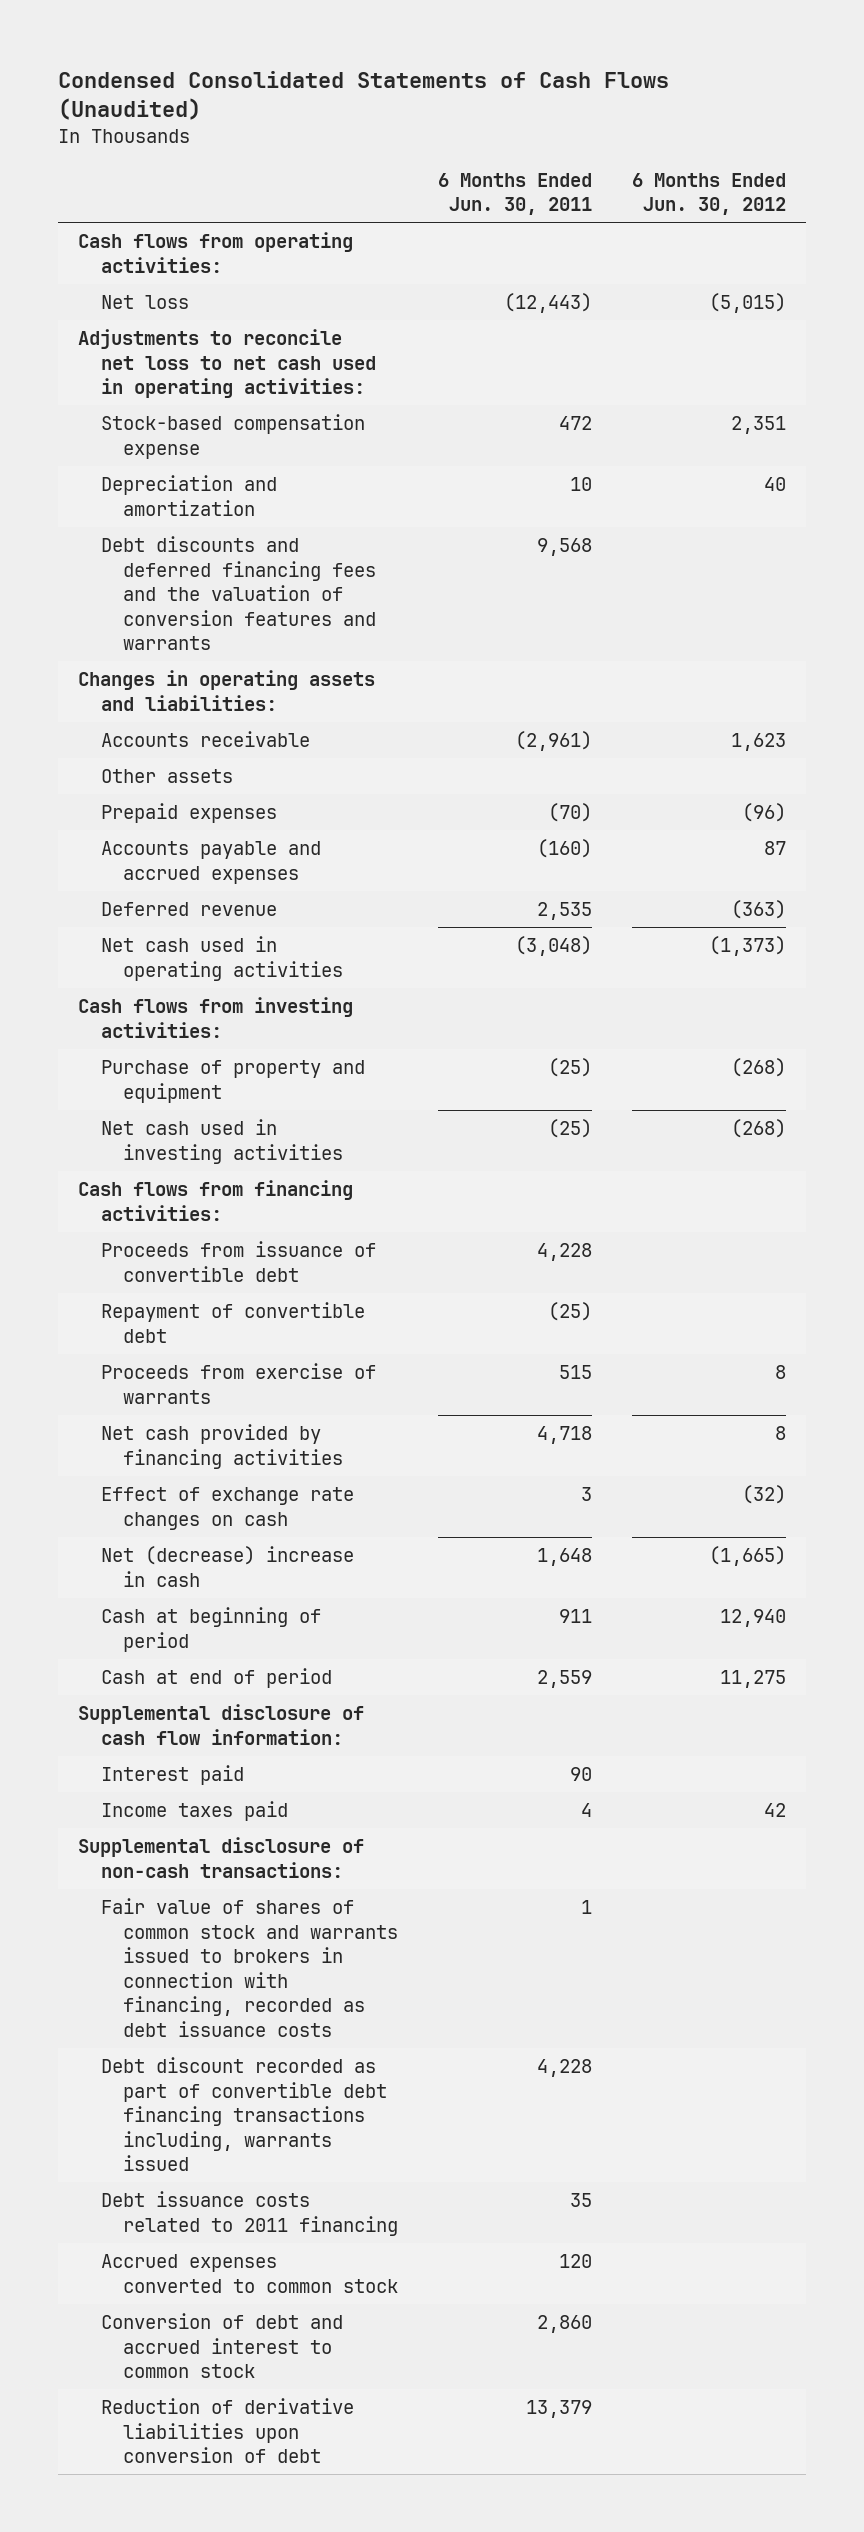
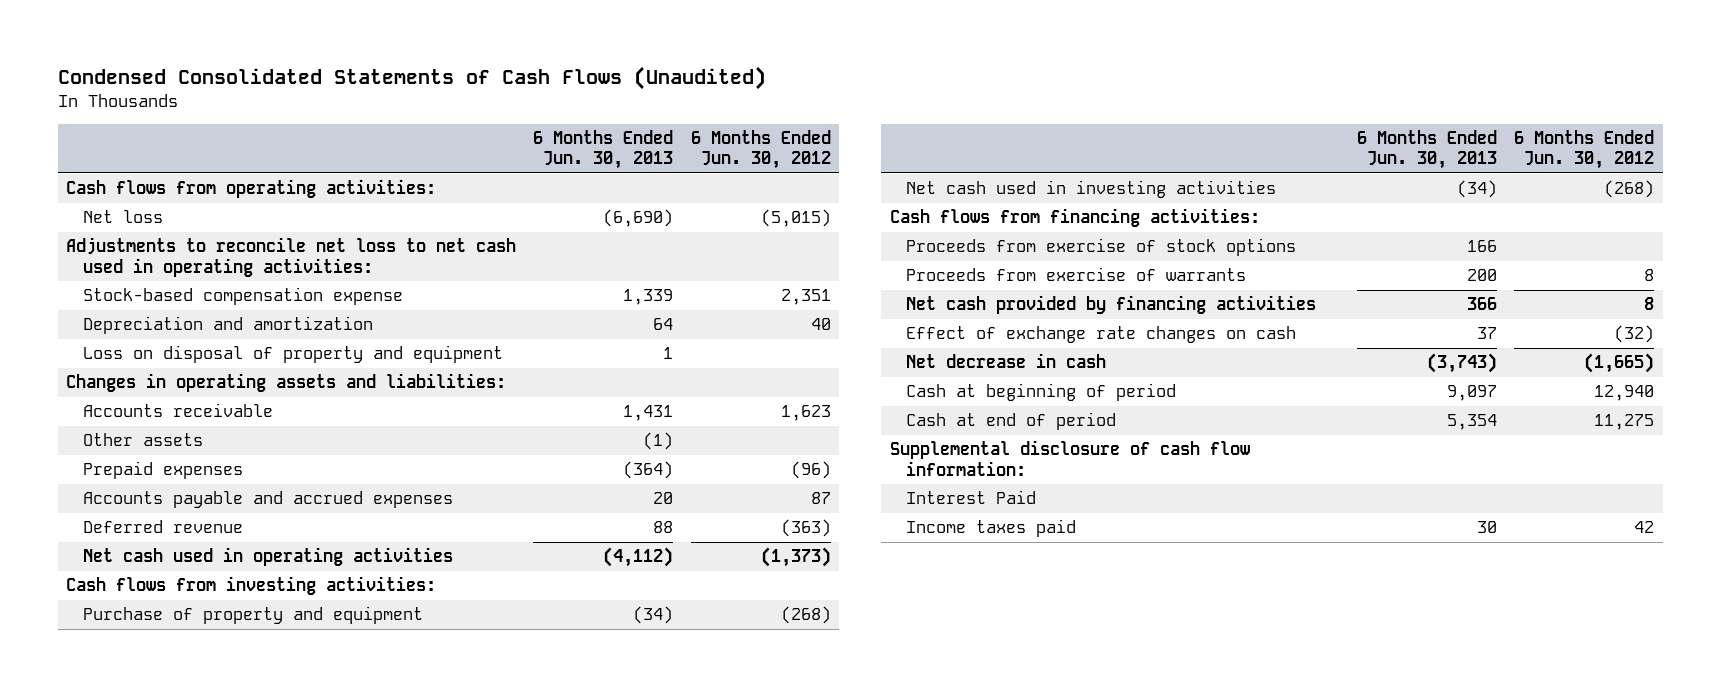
[438,172,593,216] 6 Months Ended Jun. 30, 2011 -> none
none -> [533,129,674,170] 6 Months Ended Jun. 30, 2013
[100,536,377,651] Debt discounts and deferred financing fees and the valuation of conversion features and warrants -> none
none -> [82,345,503,364] Loss on disposal of property and equipment
[100,1241,376,1282] Proceeds from issuance of convertible debt -> none
[100,1302,365,1343] Repayment of convertible debt -> none
none -> [906,238,1297,257] Proceeds from exercise of stock options
[100,1546,354,1587] Net (decrease) increase in cash -> [906,353,1107,369] Net decrease in cash
[100,1765,244,1786] Interest paid -> [906,490,1037,505] Interest Paid
[78,1837,365,1878] Supplemental disclosure of non-cash transactions: -> none
[100,1898,399,2037] Fair value of shares of common stock and warrants issued to brokers in connection with financing, recorded as debt issuance costs -> none
[100,2057,388,2172] Debt discount recorded as part of convertible debt financing transactions including, warrants issued -> none
[100,2191,399,2236] Debt issuance costs related to 2011 financing -> none
[100,2254,399,2293] Accrued expenses converted to common stock -> none
[100,2313,343,2379] Conversion of debt and accrued interest to common stock -> none
[100,2398,354,2464] Reduction of derivative liabilities upon conversion of debt -> none

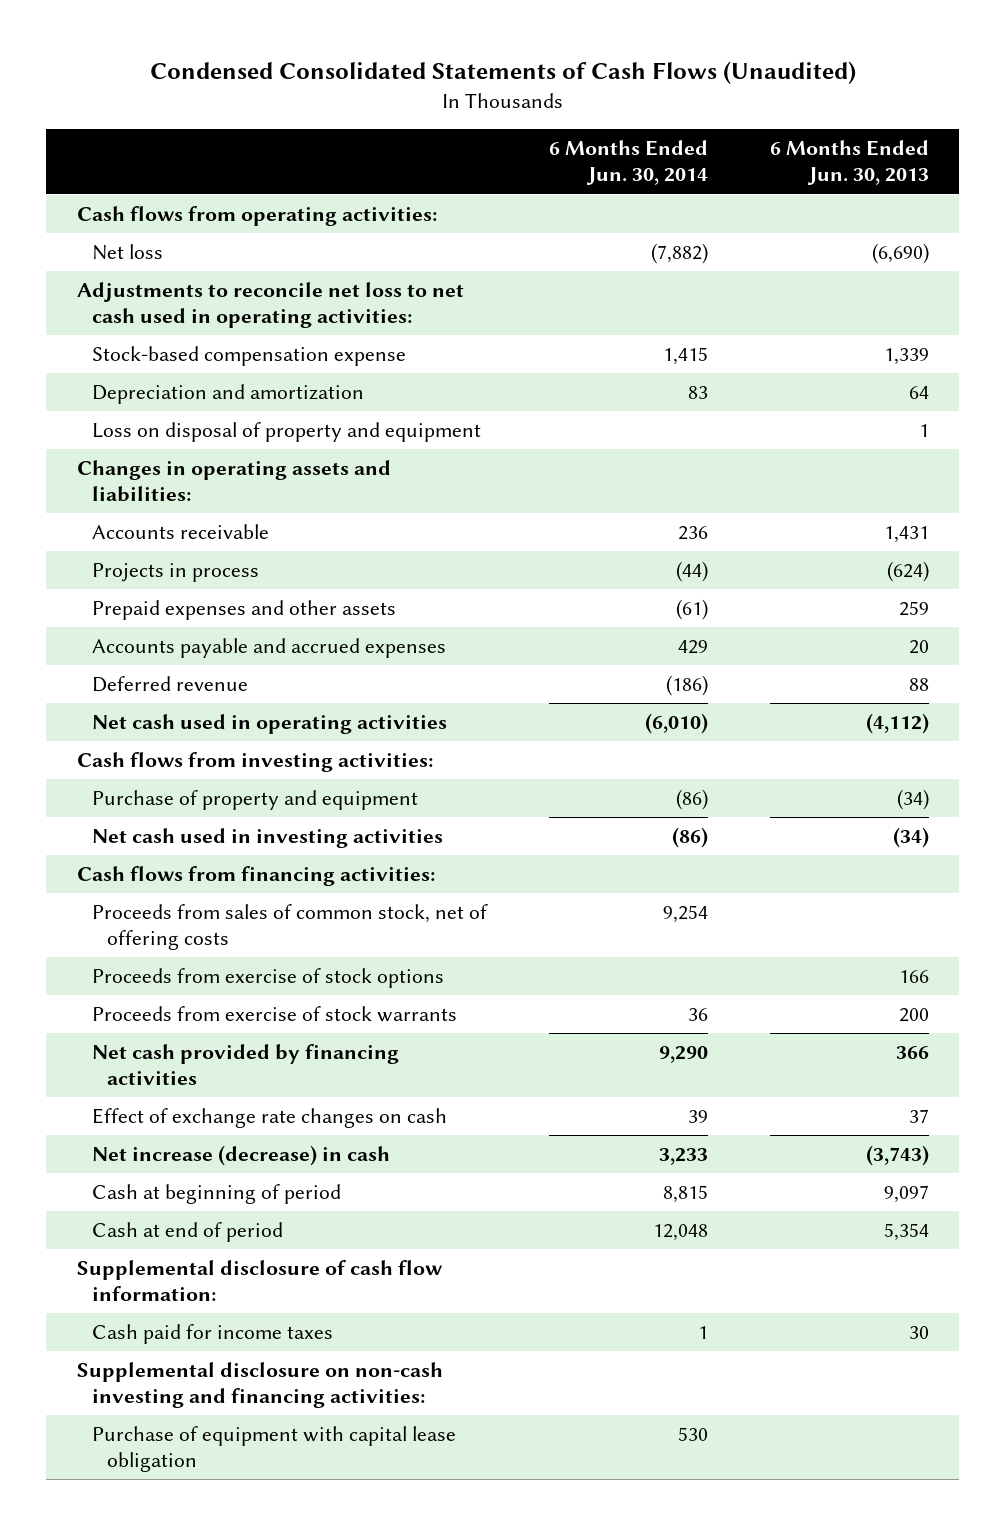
[690,129,831,170] 6 Months Ended Jun. 30, 2012 -> none
none -> [548,140,708,186] 6 Months Ended Jun. 30, 2014
[82,433,203,447] Other assets -> none
[82,461,243,480] Prepaid expenses -> none
none -> [92,563,260,583] Projects in process
none -> [92,600,397,621] Prepaid expenses and other assets
none -> [92,904,489,951] Proceeds from sales of common stock, net of offering costs
[906,267,1247,282] Proceeds from exercise of warrants -> [92,1006,458,1023] Proceeds from exercise of stock warrants
[906,353,1107,369] Net decrease in cash -> [92,1145,391,1167] Net increase (decrease) in cash
[906,490,1037,505] Interest Paid -> none
[906,519,1077,538] Income taxes paid -> [92,1324,334,1345] Cash paid for income taxes
none -> [76,1362,443,1409] Supplemental disclosure on non-cash investing and financing activities:
none -> [92,1426,457,1473] Purchase of equipment with capital lease obligation

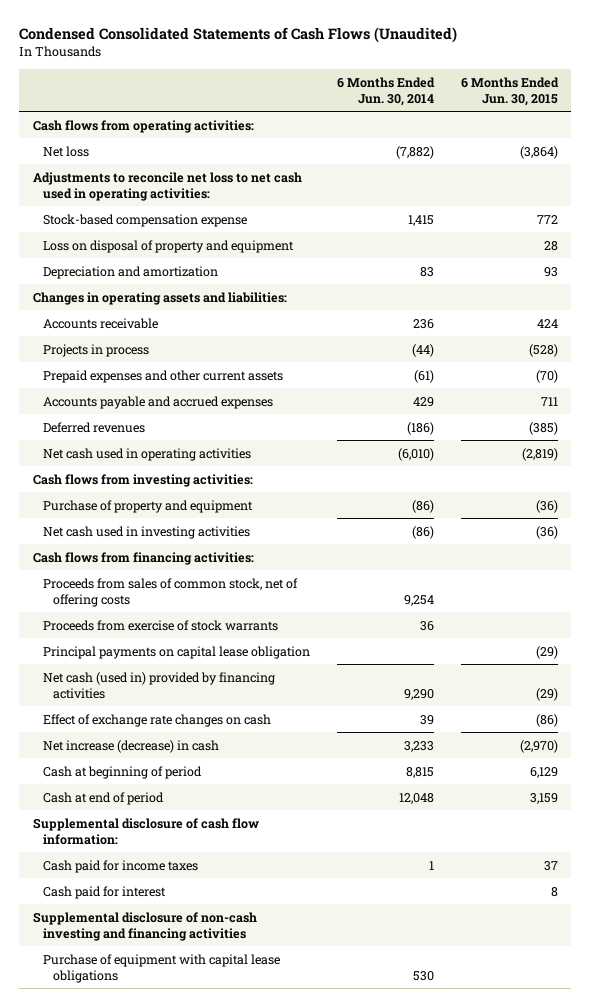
[769,140,929,186] 6 Months Ended Jun. 30, 2013 -> none
none -> [460,76,559,106] 6 Months Ended Jun. 30, 2015
[92,384,365,405] Depreciation and amortization -> [43,265,219,279] Depreciation and amortization
[92,600,397,621] Prepaid expenses and other assets -> [43,369,284,383] Prepaid expenses and other current assets
[92,676,249,693] Deferred revenue -> [43,421,146,433] Deferred revenues
[92,968,445,989] Proceeds from exercise of stock options -> none
none -> [43,645,311,659] Principal payments on capital lease obligation
[92,1044,400,1086] Net cash provided by financing activities -> [43,671,276,699] Net cash (used in) provided by financing activities
none -> [43,885,167,899] Cash paid for interest
[76,1362,443,1409] Supplemental disclosure on non-cash investing and financing activities: -> [32,911,257,941] Supplemental disclosure of non-cash investing and financing activities
[92,1426,457,1473] Purchase of equipment with capital lease obligation -> [43,953,281,983] Purchase of equipment with capital lease obligations

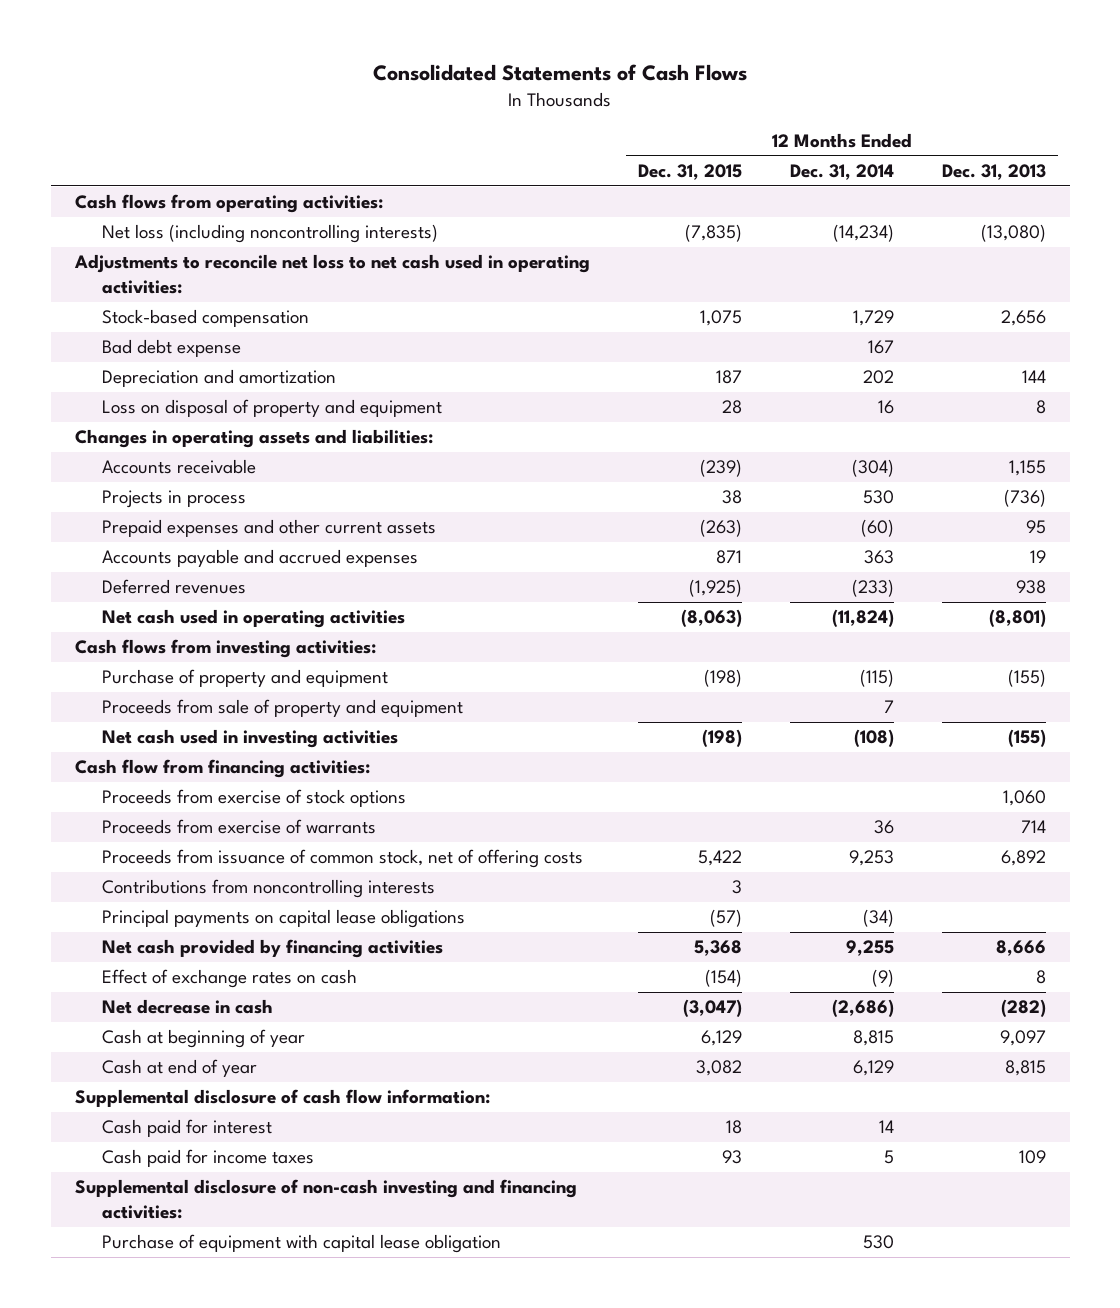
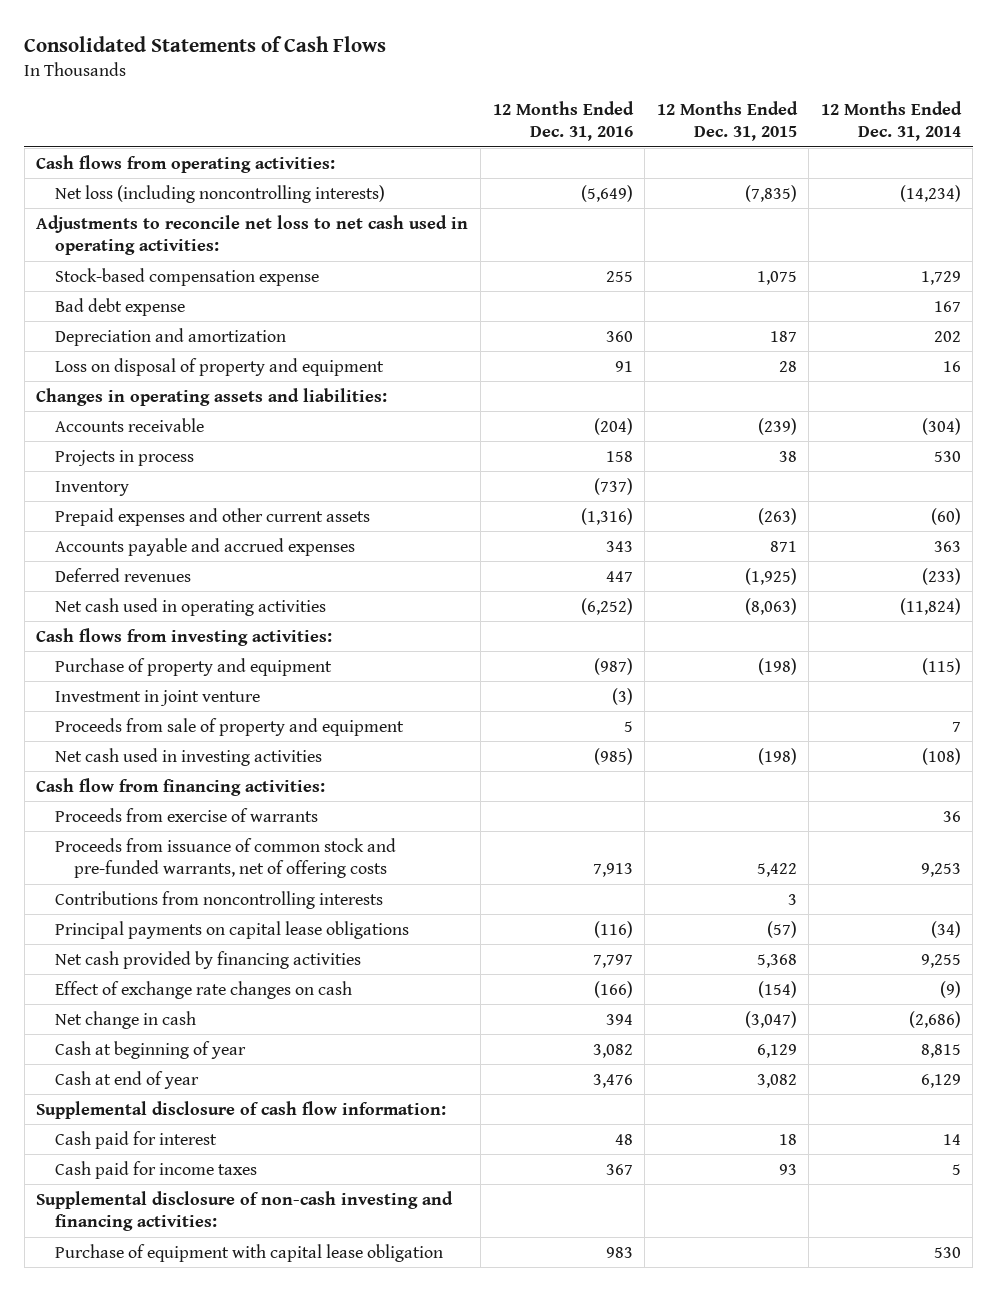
[941,164,1046,181] Dec. 31, 2013 -> none
none -> [492,100,634,142] 12 Months Ended Dec. 31, 2016
[101,309,309,328] Stock-based compensation -> [55,267,320,286] Stock-based compensation expense
none -> [55,480,130,496] Inventory
none -> [55,689,261,706] Investment in joint venture
[101,789,406,808] Proceeds from exercise of stock options -> none
[101,849,583,869] Proceeds from issuance of common stock, net of offering costs -> [55,837,397,879] Proceeds from issuance of common stock and pre-funded warrants, net of offering costs
[101,969,357,989] Effect of exchange rates on cash -> [55,980,353,999] Effect of exchange rate changes on cash
[101,999,273,1015] Net decrease in cash -> [55,1010,197,1029] Net change in cash

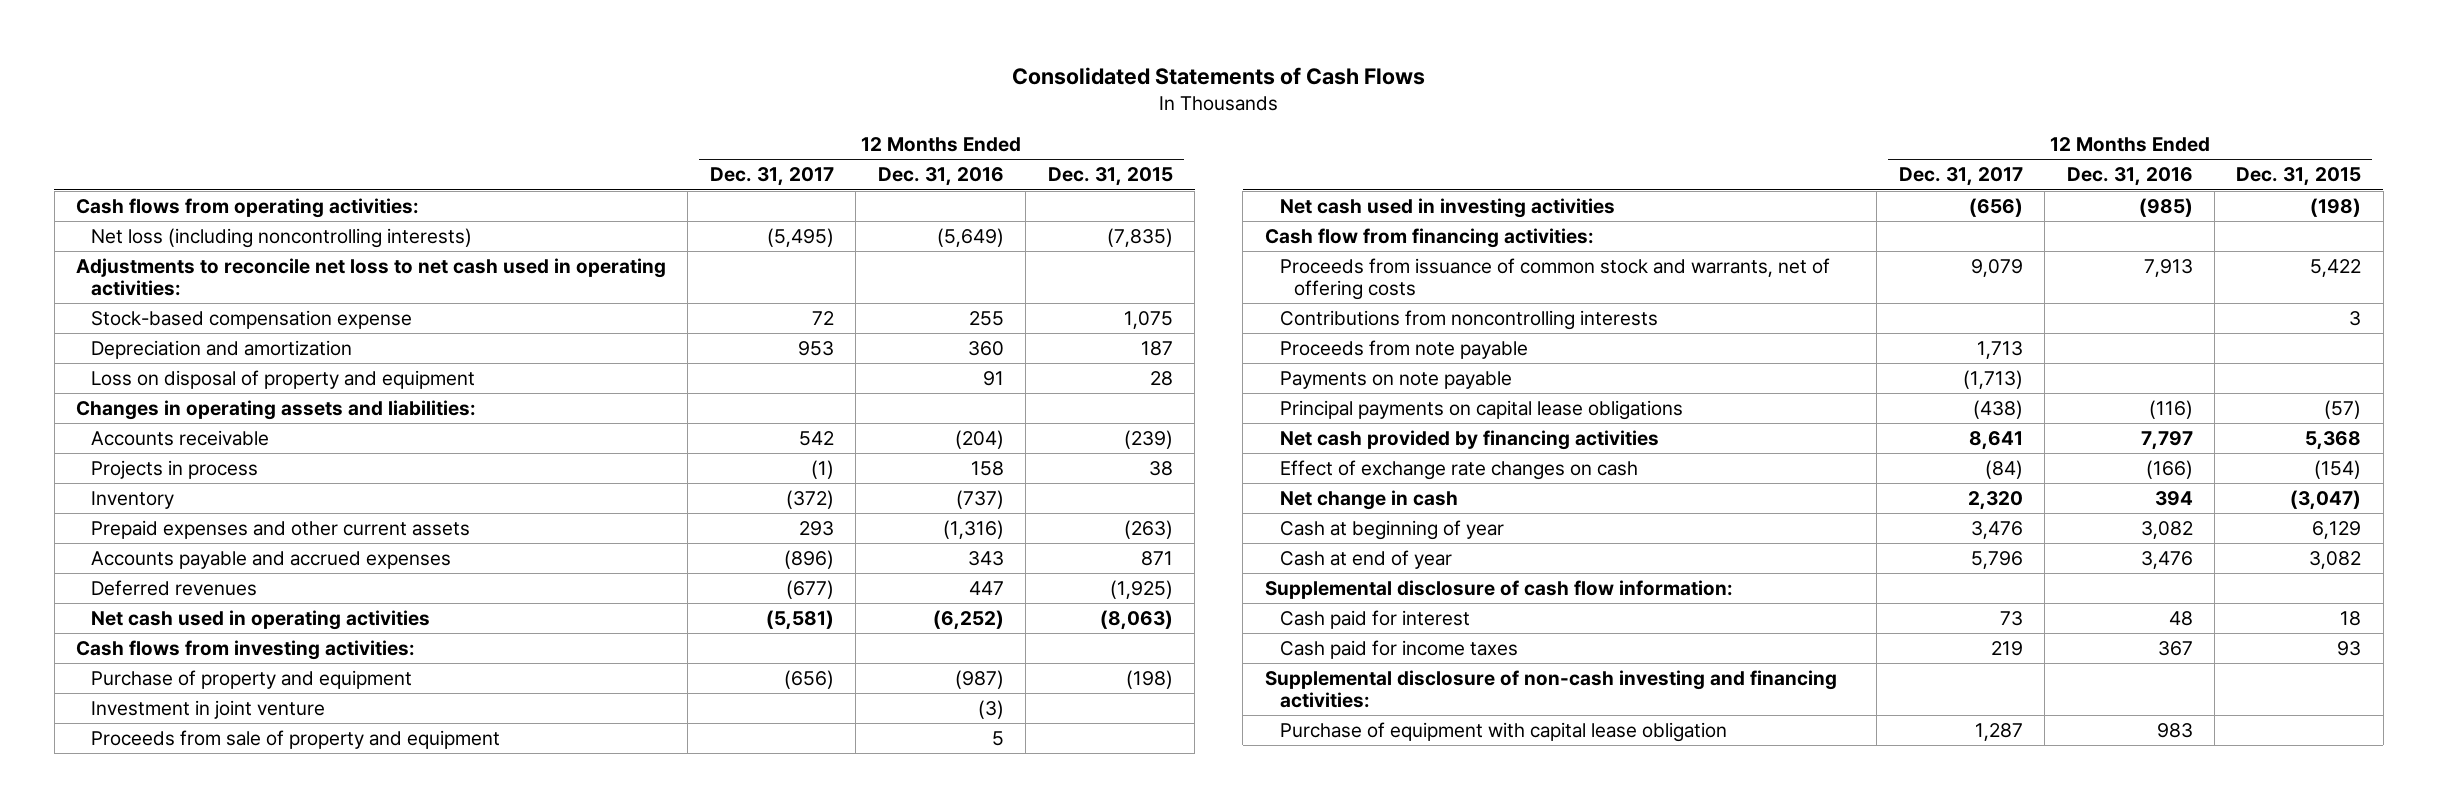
[820,100,962,142] 12 Months Ended Dec. 31, 2014 -> none
none -> [709,167,834,187] Dec. 31, 2017
[55,297,186,316] Bad debt expense -> none
[55,807,319,822] Proceeds from exercise of warrants -> none
[55,837,397,879] Proceeds from issuance of common stock and pre-funded warrants, net of offering costs -> [1279,257,1830,301] Proceeds from issuance of common stock and warrants, net of offering costs
none -> [1279,339,1528,359] Proceeds from note payable
none -> [1279,370,1512,389] Payments on note payable

